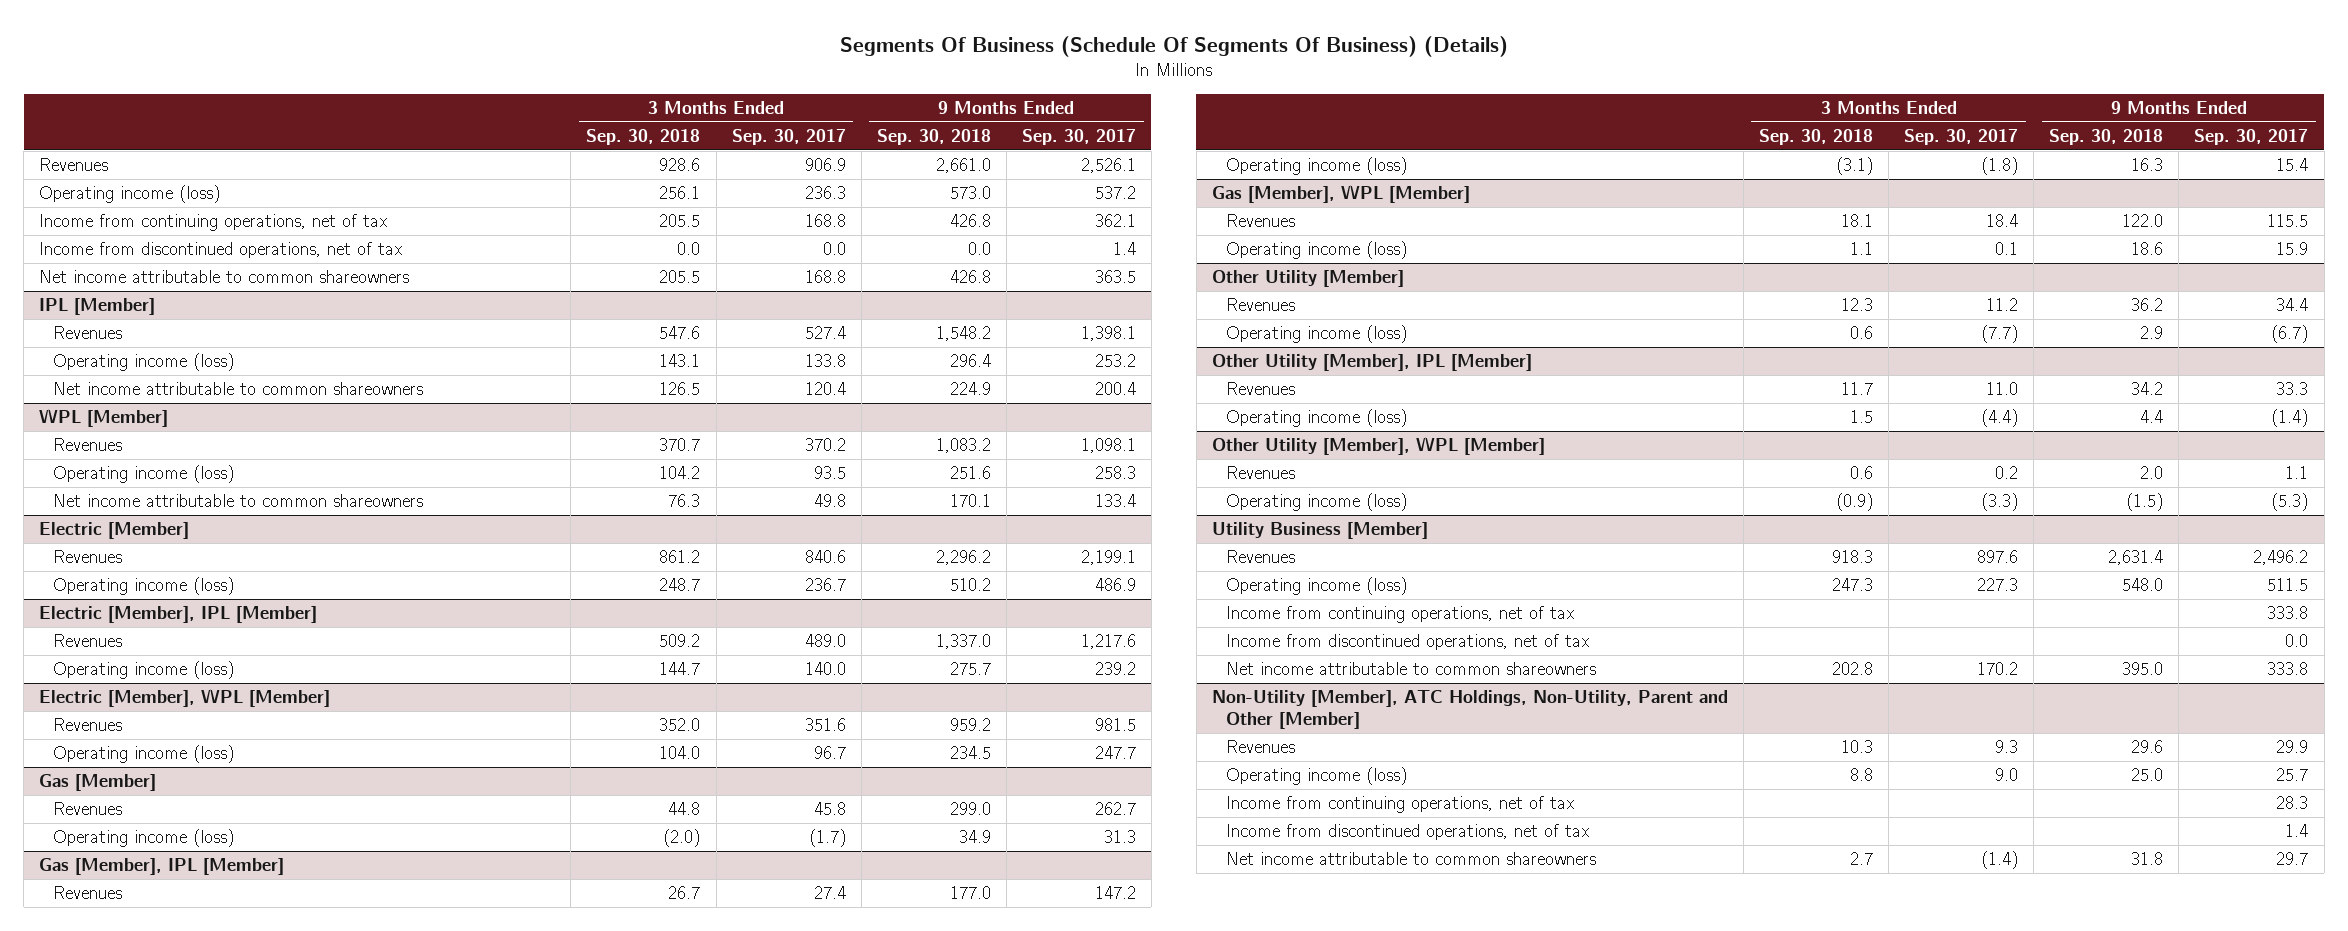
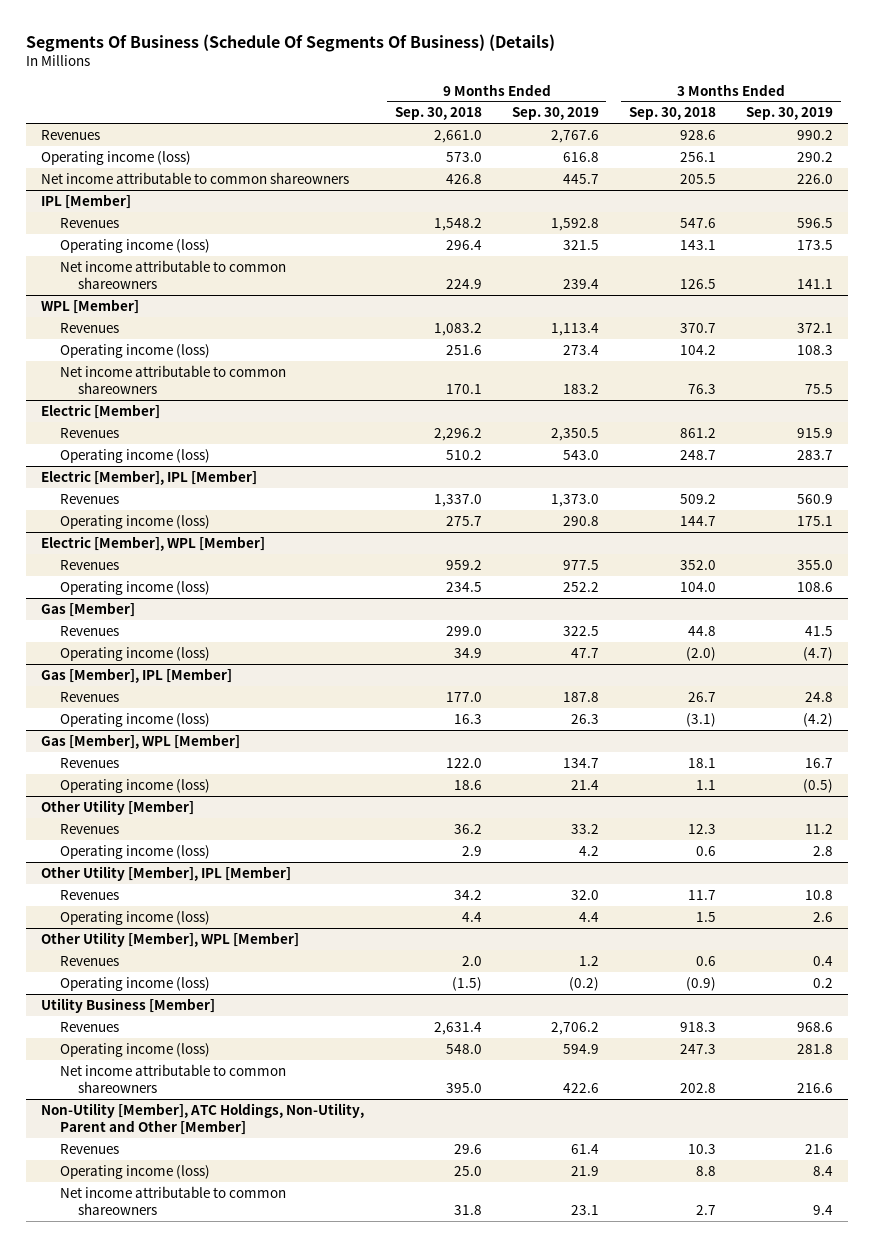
[731,128,846,145] Sep. 30, 2017 -> none
[1021,128,1136,145] Sep. 30, 2017 -> none
none -> [511,107,599,121] Sep. 30, 2019
none -> [746,107,834,121] Sep. 30, 2019
[39,214,388,232] Income from continuing operations, net of tax -> none
[39,242,403,259] Income from discontinued operations, net of tax -> none
[1225,606,1574,624] Income from continuing operations, net of tax -> none
[1225,634,1589,651] Income from discontinued operations, net of tax -> none
[1225,796,1574,814] Income from continuing operations, net of tax -> none
[1225,824,1589,841] Income from discontinued operations, net of tax -> none

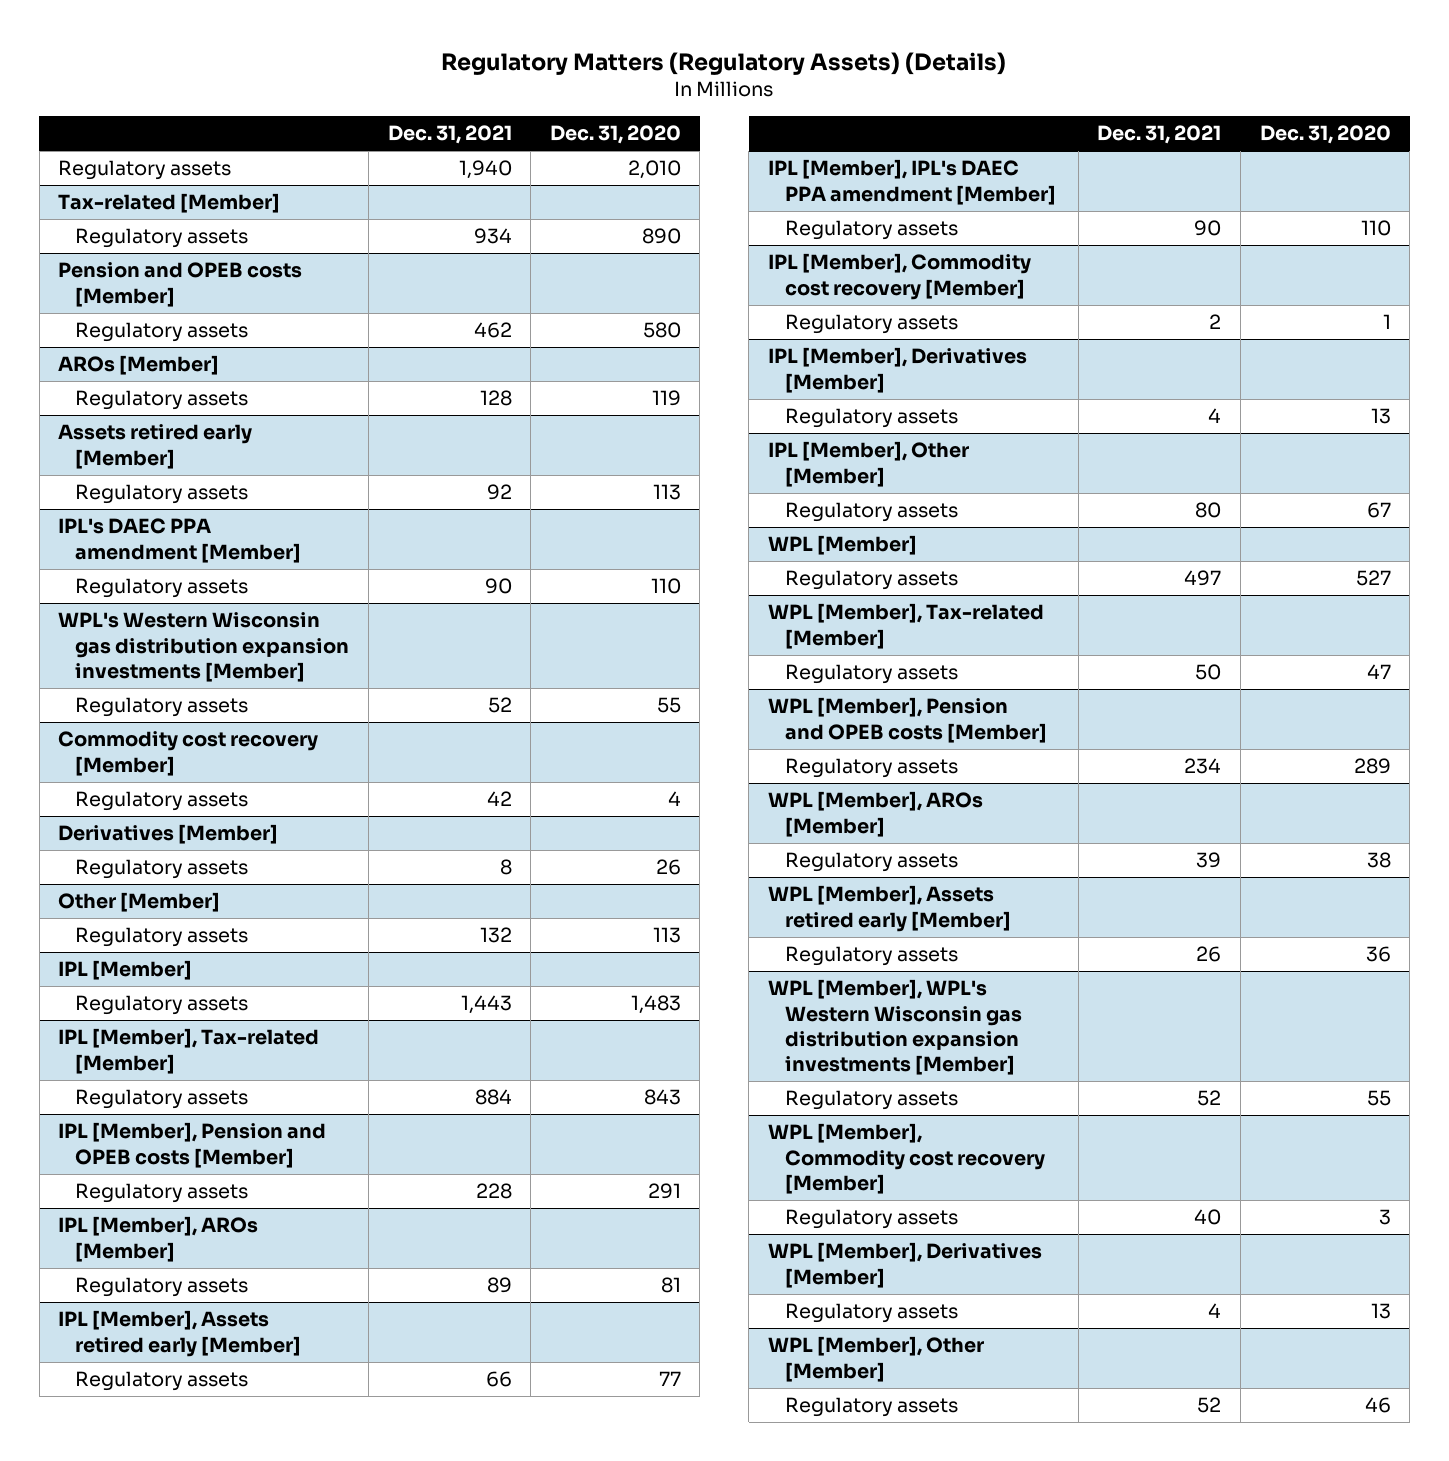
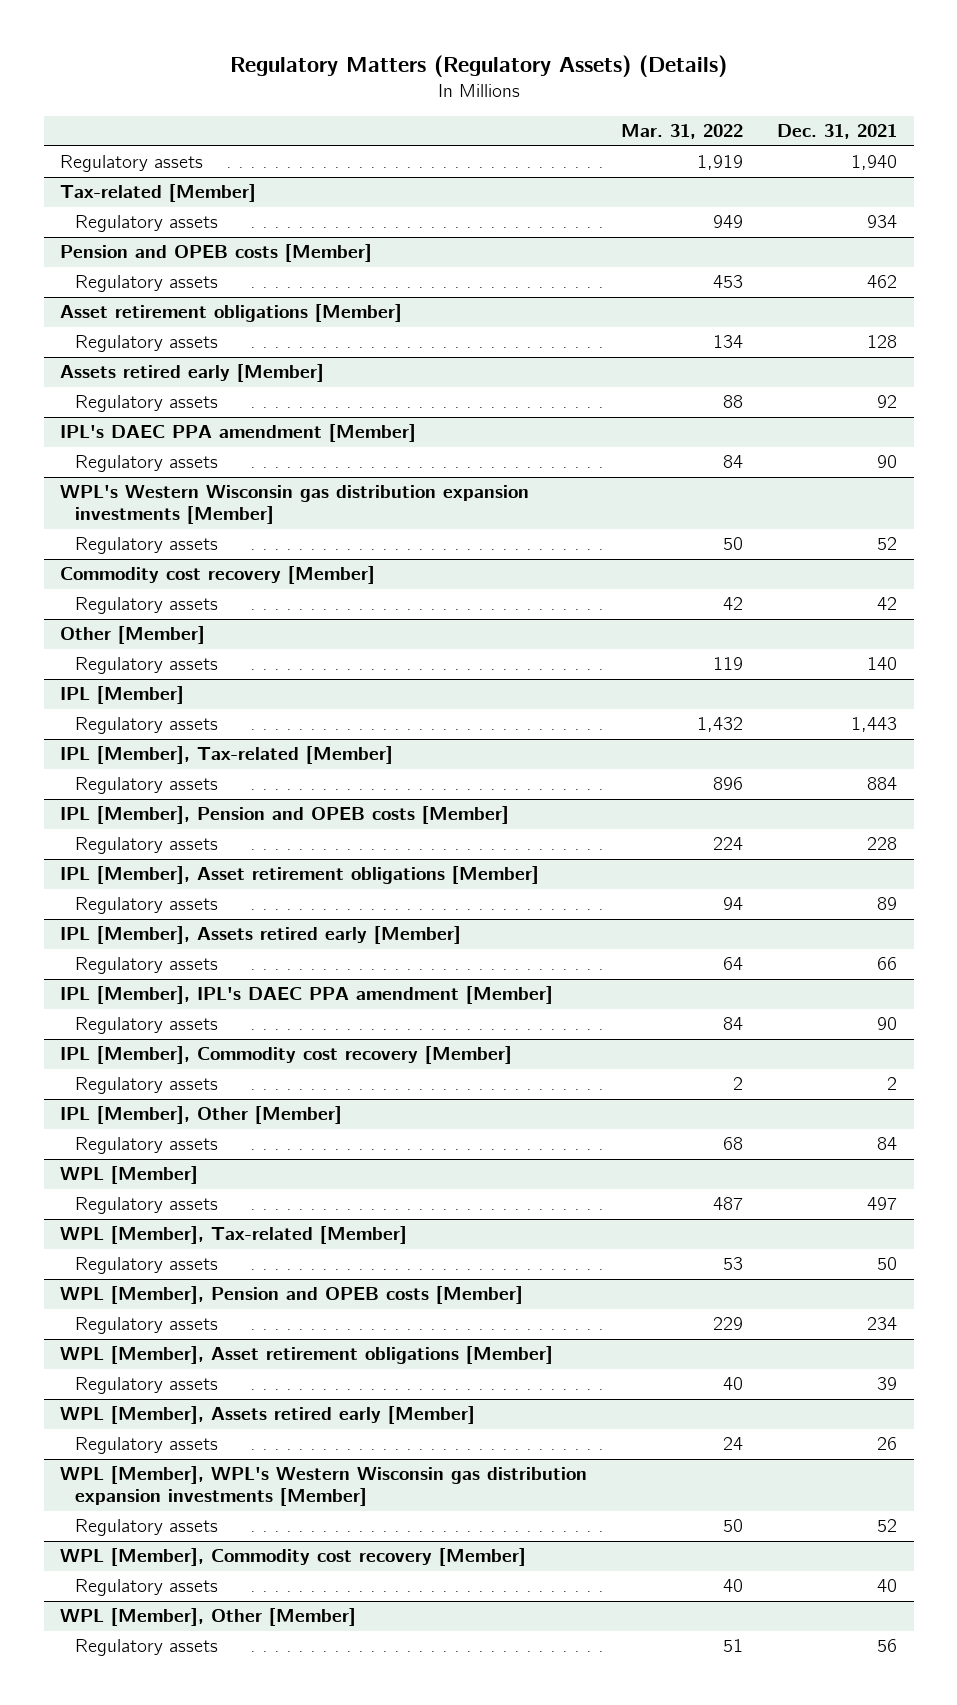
[549,125,681,145] Dec. 31, 2020 -> none
none -> [621,124,744,140] Mar. 31, 2022
[58,355,220,376] AROs [Member] -> [60,304,403,323] Asset retirement obligations [Member]
[58,824,279,845] Derivatives [Member] -> none
[75,859,249,880] Regulatory assets -> none
[479,927,512,944] 132 -> [866,657,897,671] 140
[58,1216,259,1262] IPL [Member], AROs [Member] -> none
none -> [60,866,540,885] IPL [Member], Asset retirement obligations [Member]
[768,347,1028,393] IPL [Member], Derivatives [Member] -> none
[785,408,959,429] Regulatory assets -> none
[1195,502,1222,519] 80 -> [876,1137,897,1151] 84
[768,791,984,837] WPL [Member], AROs [Member] -> none
none -> [60,1346,554,1365] WPL [Member], Asset retirement obligations [Member]
[768,1242,1043,1288] WPL [Member], Derivatives [Member] -> none
[785,1303,959,1324] Regulatory assets -> none
[1197,1397,1222,1414] 52 -> [876,1639,897,1653] 56

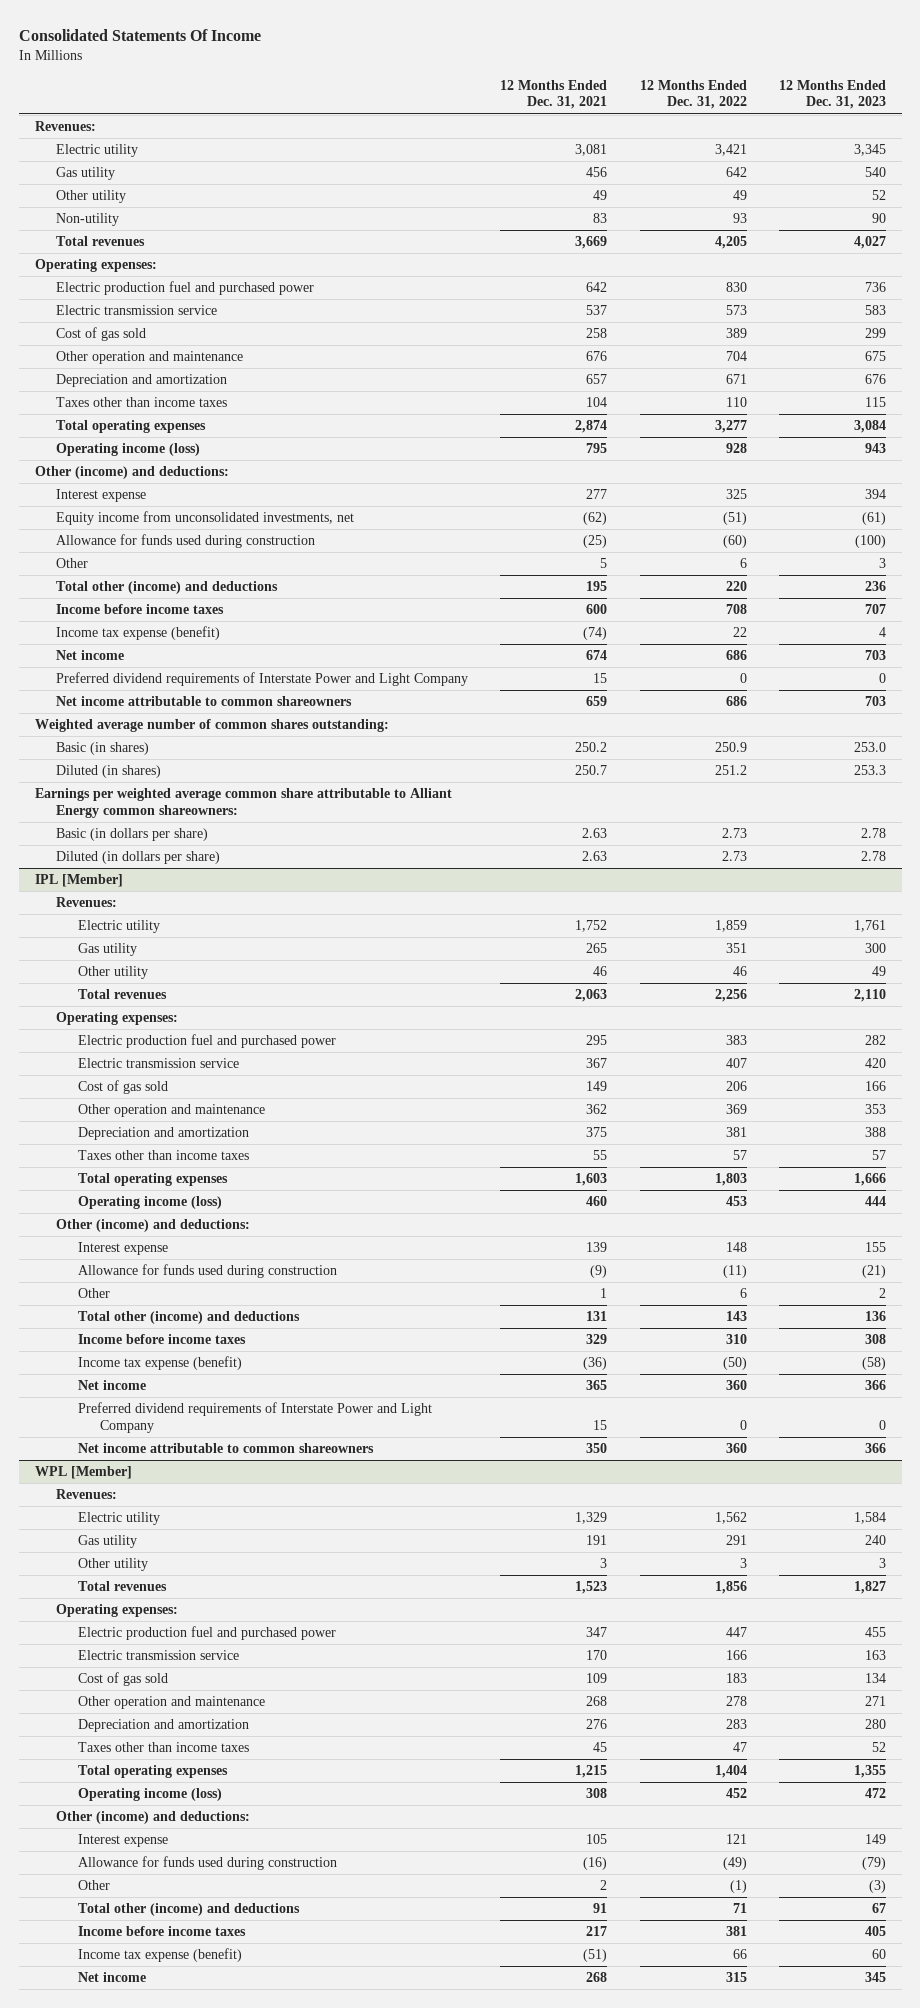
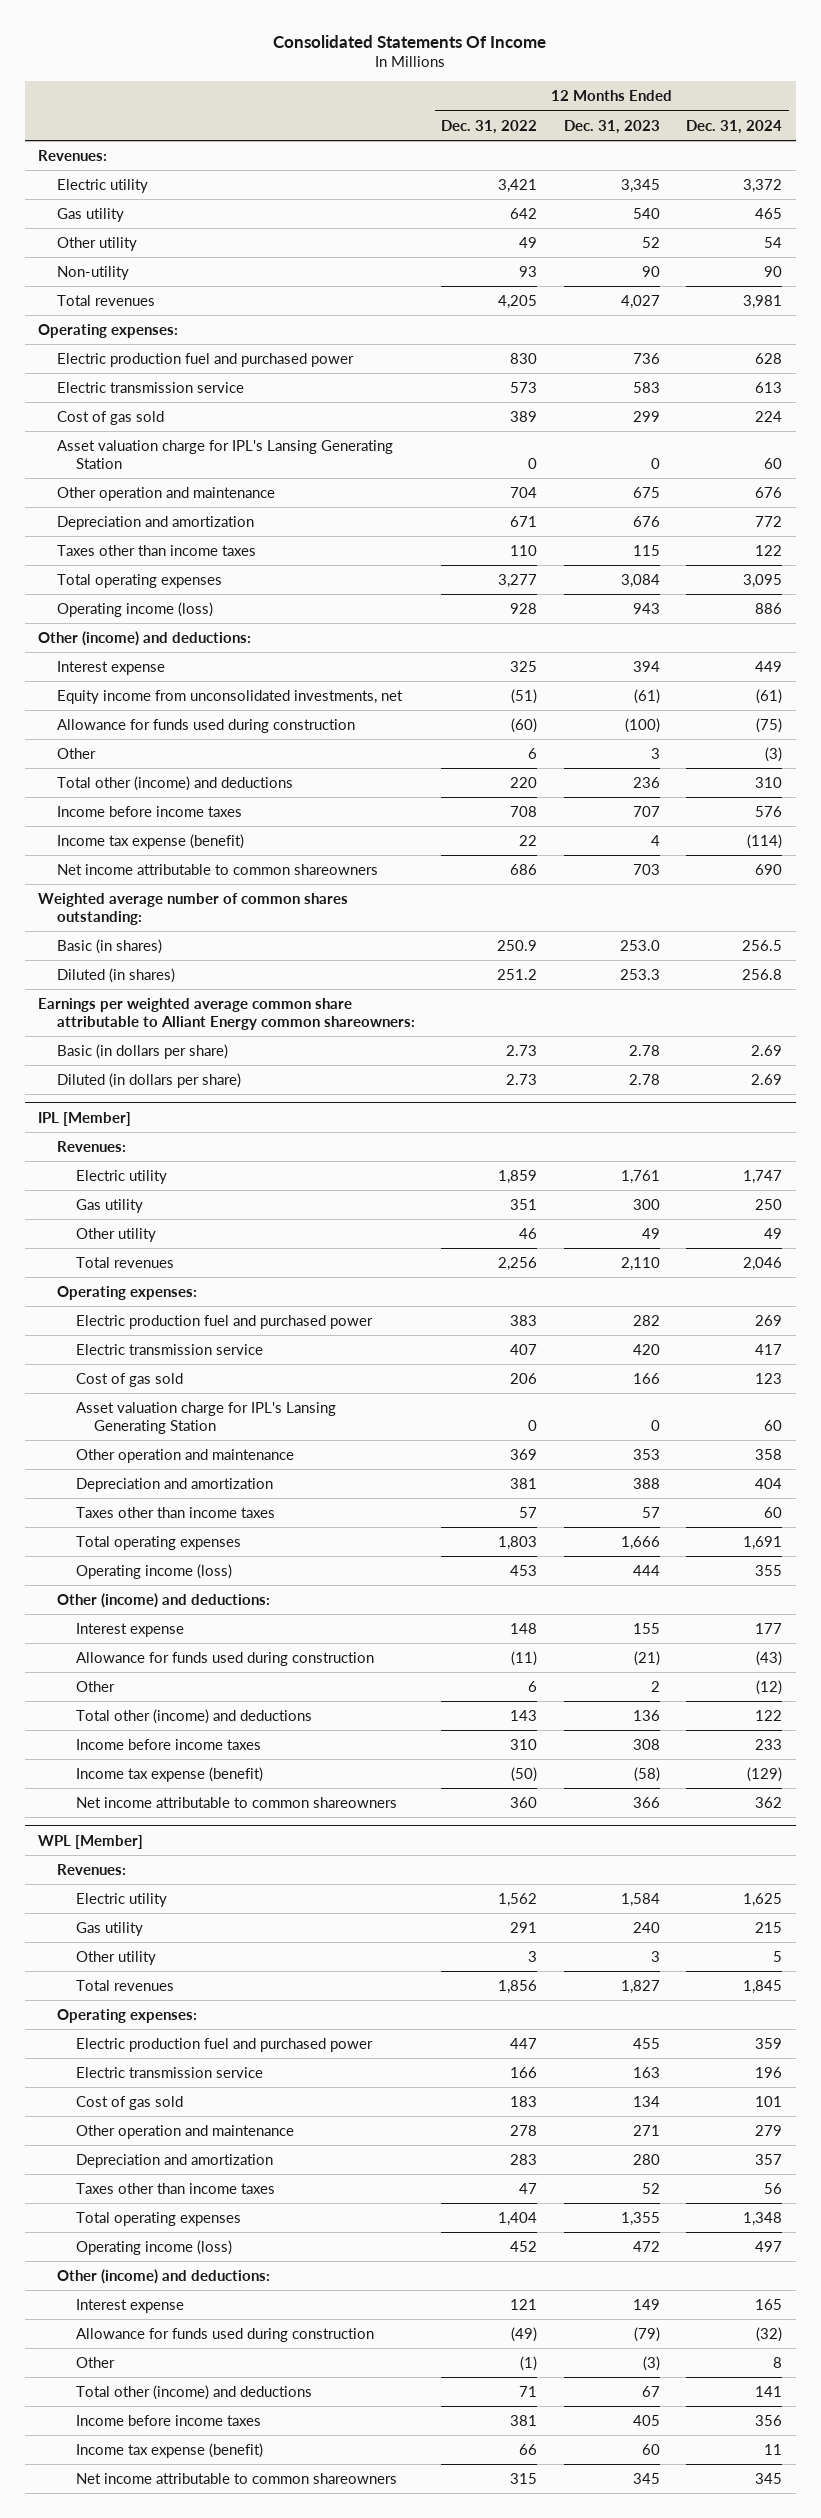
[500,79,608,110] 12 Months Ended Dec. 31, 2021 -> none
none -> [686,119,783,134] Dec. 31, 2024
none -> [57,439,394,469] Asset valuation charge for IPL's Lansing Generating Station
[56,650,125,661] Net income -> none
[56,672,469,687] Preferred dividend requirements of Interstate Power and Light Company -> none
none -> [75,1401,336,1434] Asset valuation charge for IPL's Lansing Generating Station
[78,1380,147,1391] Net income -> none
[78,1402,433,1433] Preferred dividend requirements of Interstate Power and Light Company -> none
[78,1972,147,1983] Net income -> [75,2472,397,2484] Net income attributable to common shareowners

